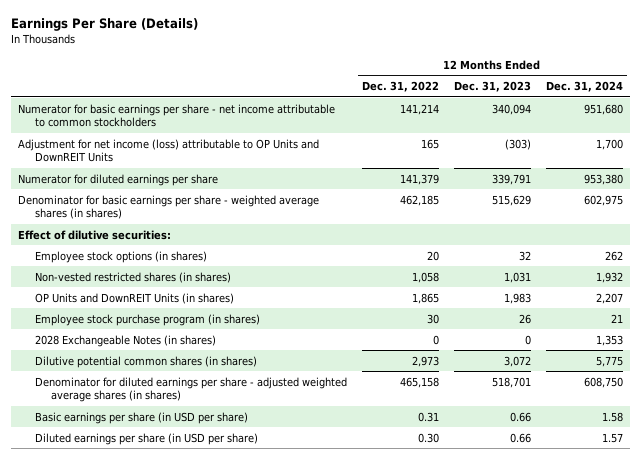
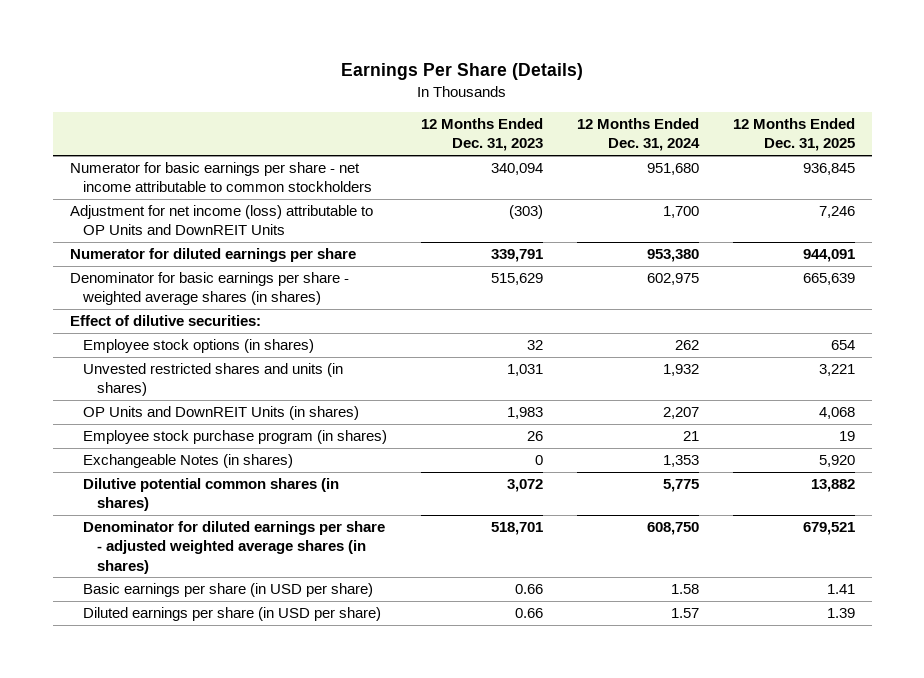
[361,81,439,93] Dec. 31, 2022 -> none
none -> [732,118,855,152] 12 Months Ended Dec. 31, 2025
[34,271,231,283] Non-vested restricted shares (in shares) -> [83,363,344,397] Unvested restricted shares and units (in shares)
[34,334,216,347] 2028 Exchangeable Notes (in shares) -> [83,454,294,469] Exchangeable Notes (in shares)

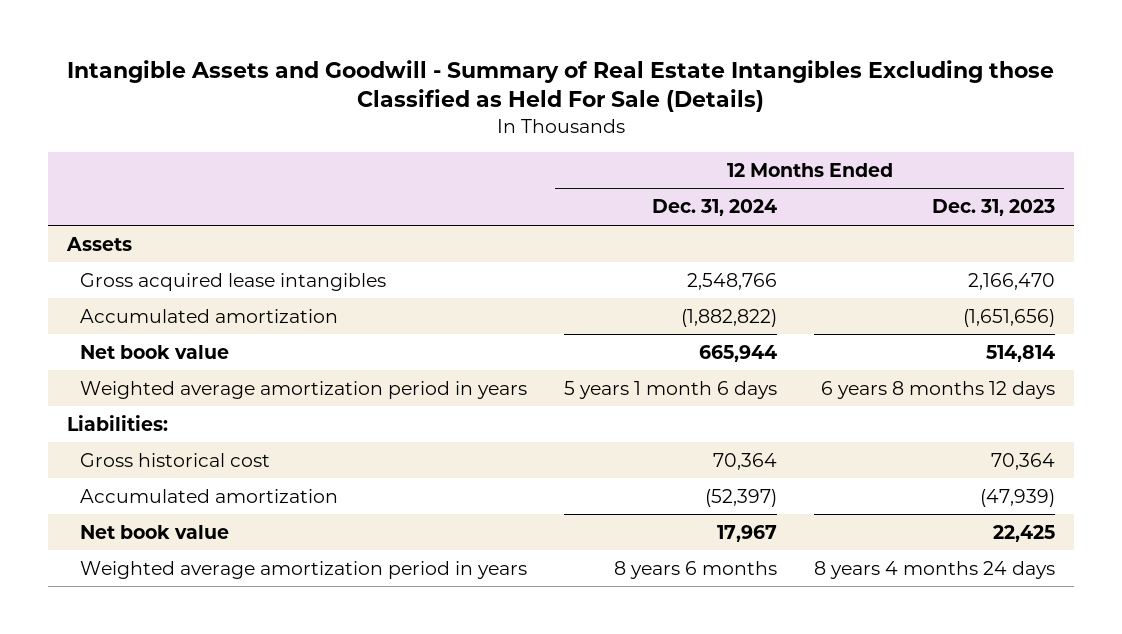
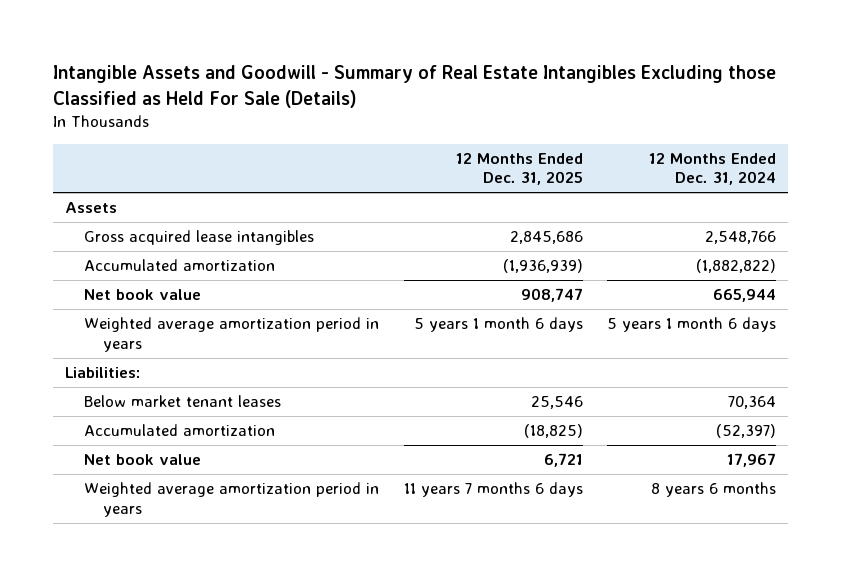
[932,199,1056,217] Dec. 31, 2023 -> none
none -> [455,152,583,186] 12 Months Ended Dec. 31, 2025
[80,452,271,467] Gross historical cost -> [84,395,282,408] Below market tenant leases

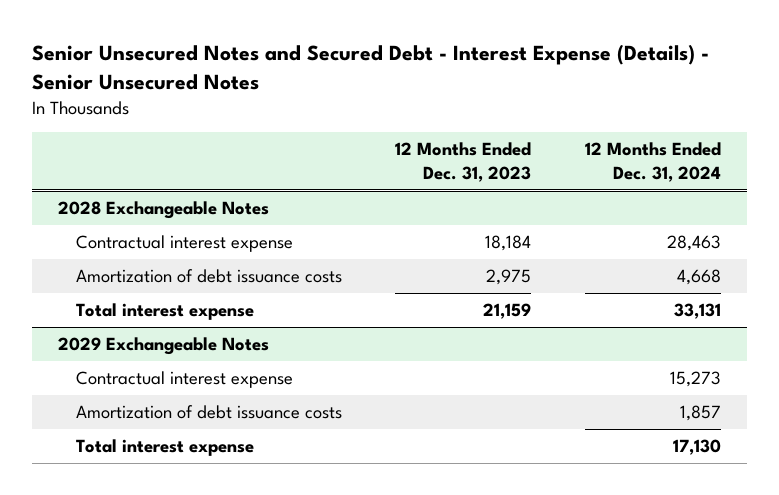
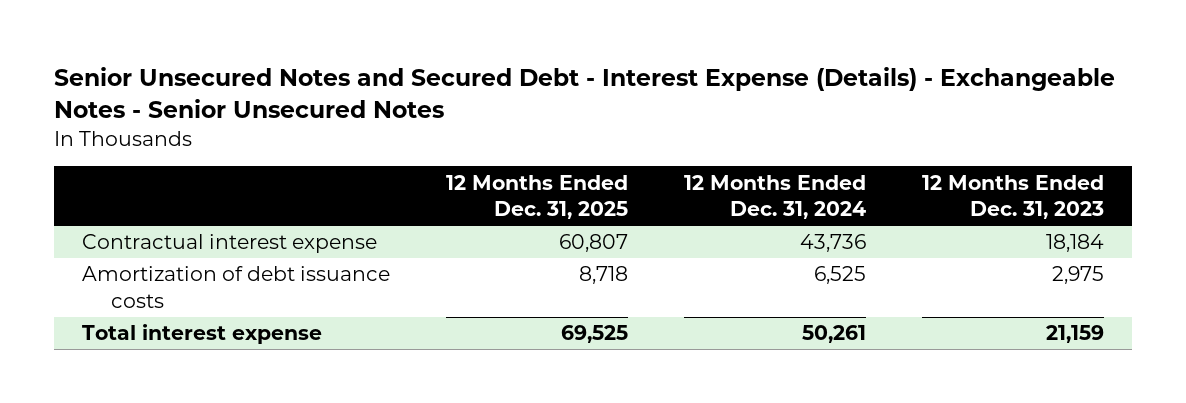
[31,44,709,90] Senior Unsecured Notes and Secured Debt - Interest Expense (Details) - Senior Unsecured Notes -> [54,67,1116,119] Senior Unsecured Notes and Secured Debt - Interest Expense (Details) - Exchangeable Notes - Senior Unsecured Notes
none -> [445,174,628,220] 12 Months Ended Dec. 31, 2025
[58,200,270,219] 2028 Exchangeable Notes -> none
[58,336,270,355] 2029 Exchangeable Notes -> none
[76,370,294,388] Contractual interest expense -> none
[76,404,343,419] Amortization of debt issuance costs -> none
[76,438,255,456] Total interest expense -> none
[666,234,721,251] 28,463 -> [799,234,866,253] 43,736
[676,268,721,285] 4,668 -> [813,266,866,285] 6,525
[673,302,721,319] 33,131 -> [801,325,866,344] 50,261

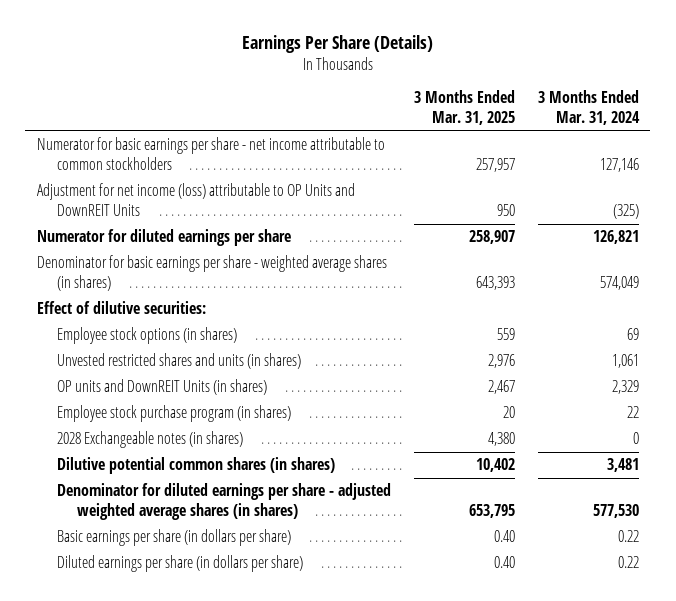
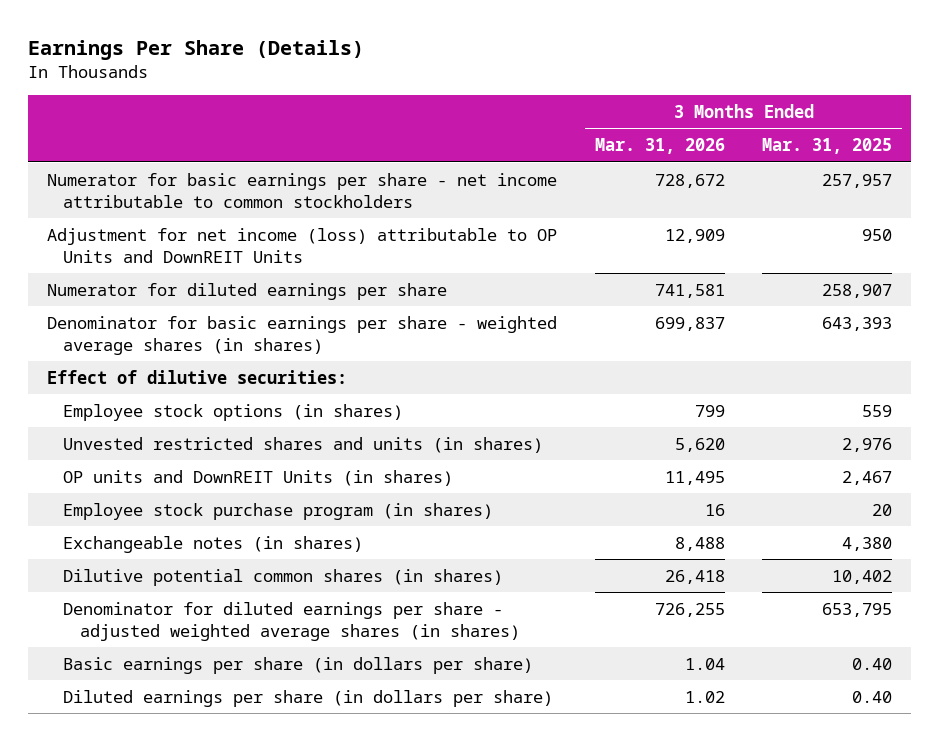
[537,90,640,125] 3 Months Ended Mar. 31, 2024 -> none
none -> [594,138,725,155] Mar. 31, 2026
[56,431,243,449] 2028 Exchangeable notes (in shares) -> [63,535,364,553] Exchangeable notes (in shares)

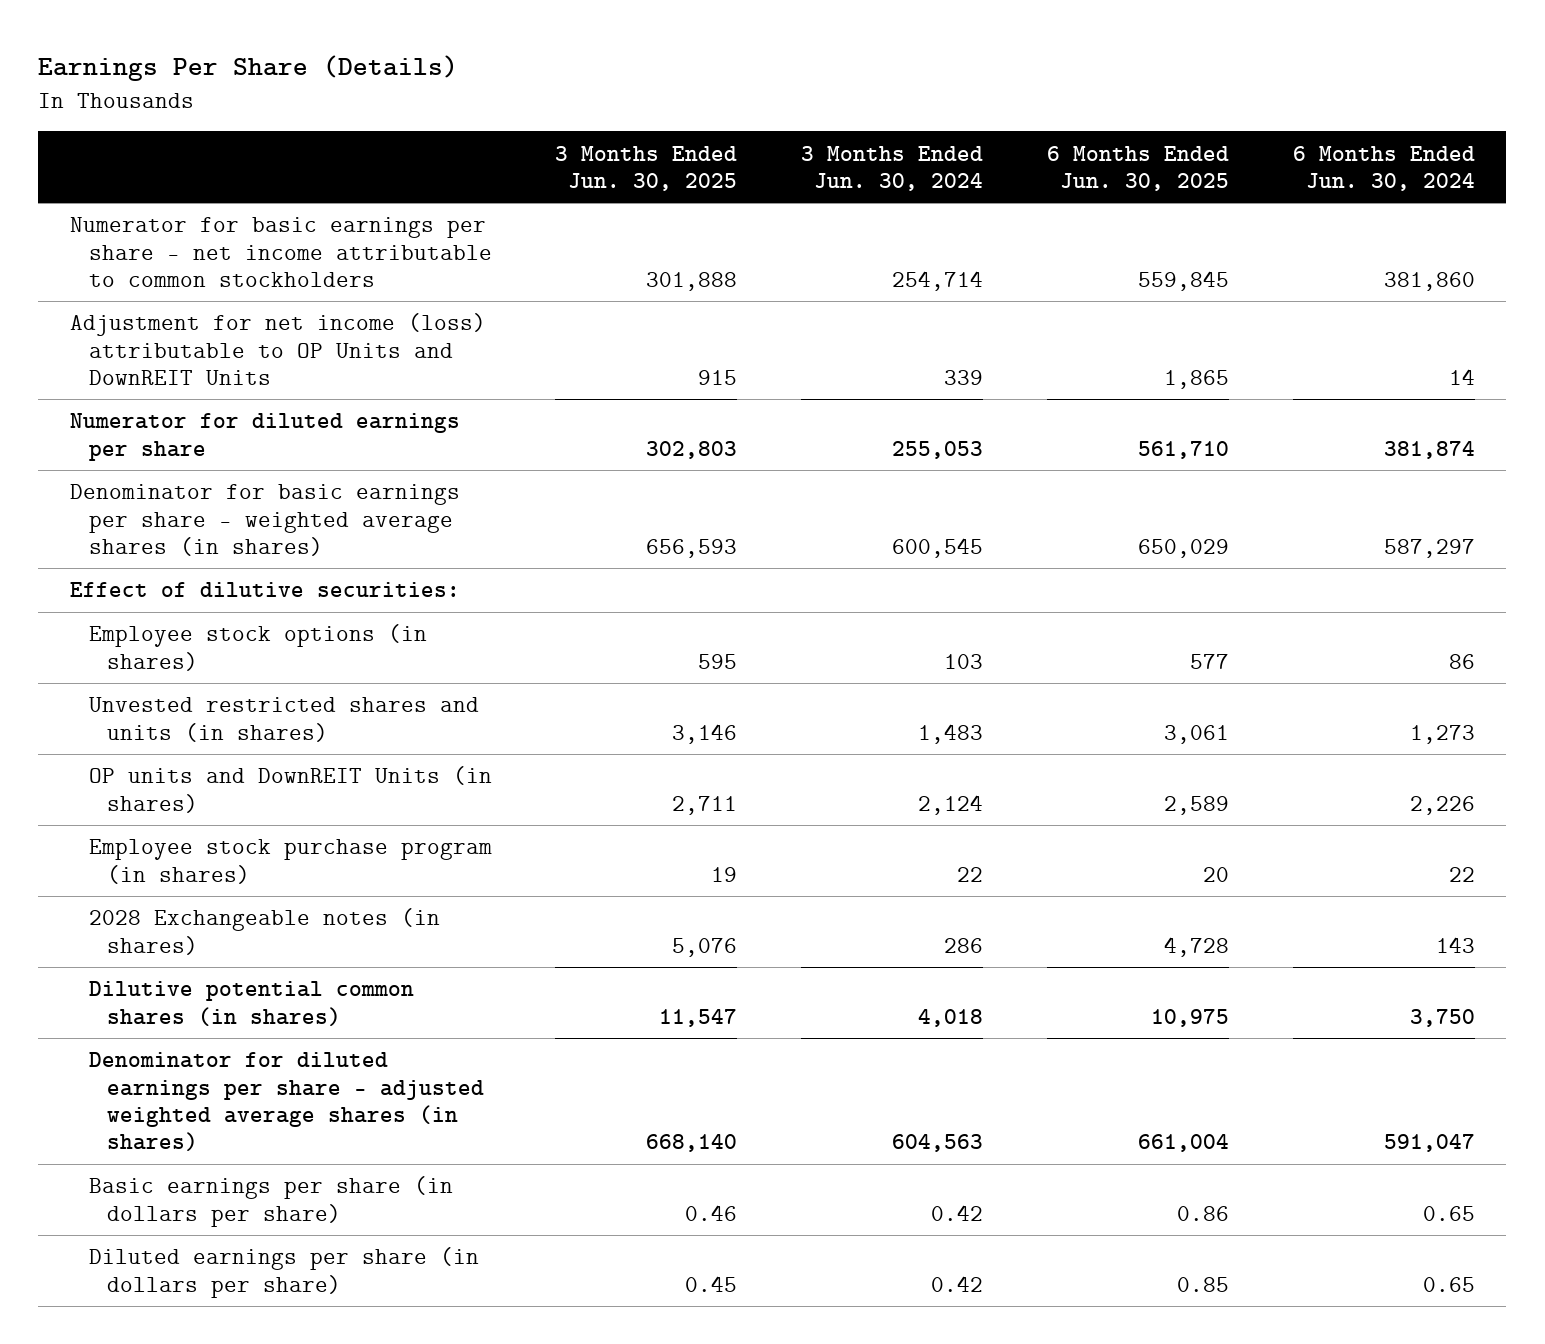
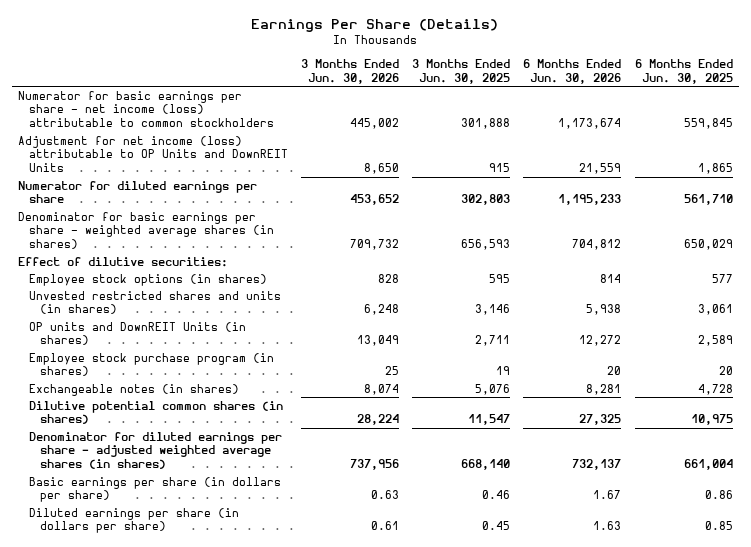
[801,145,984,191] 3 Months Ended Jun. 30, 2024 -> none
[1292,145,1475,191] 6 Months Ended Jun. 30, 2024 -> none
none -> [301,59,400,84] 3 Months Ended Jun. 30, 2026
none -> [523,59,622,84] 6 Months Ended Jun. 30, 2026
[70,217,492,287] Numerator for basic earnings per share - net income attributable to common stockholders -> [18,90,275,128] Numerator for basic earnings per share - net income (loss) attributable to common stockholders
[88,908,440,955] 2028 Exchangeable notes (in shares) -> [29,383,240,396] Exchangeable notes (in shares)

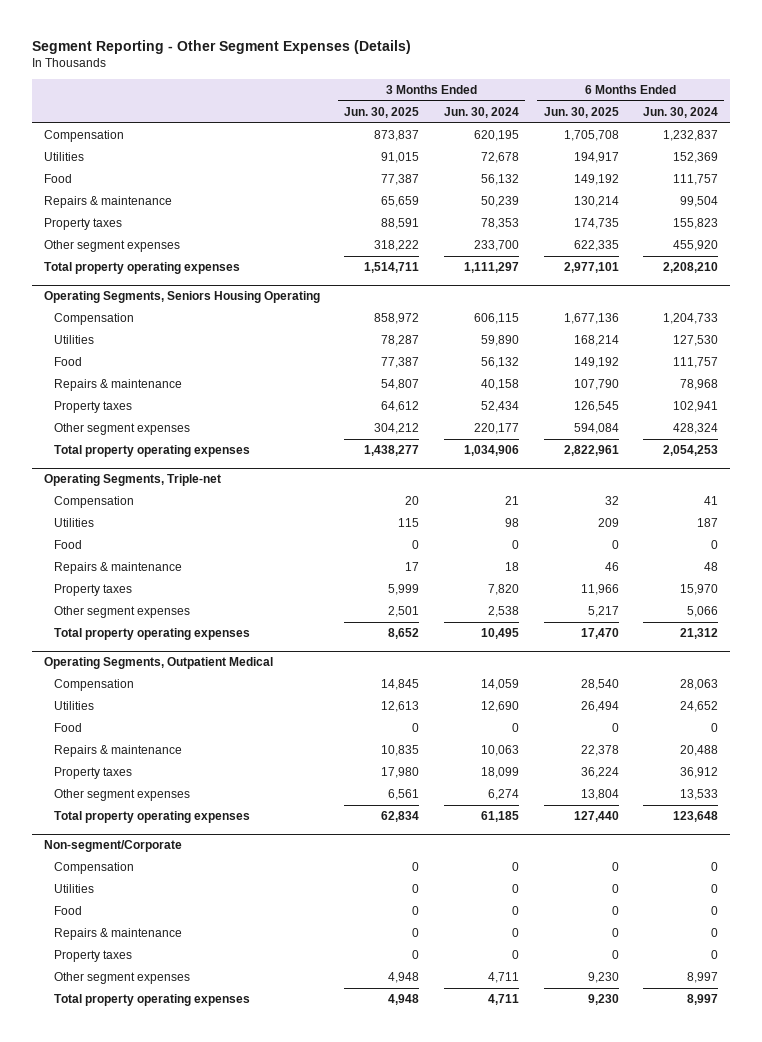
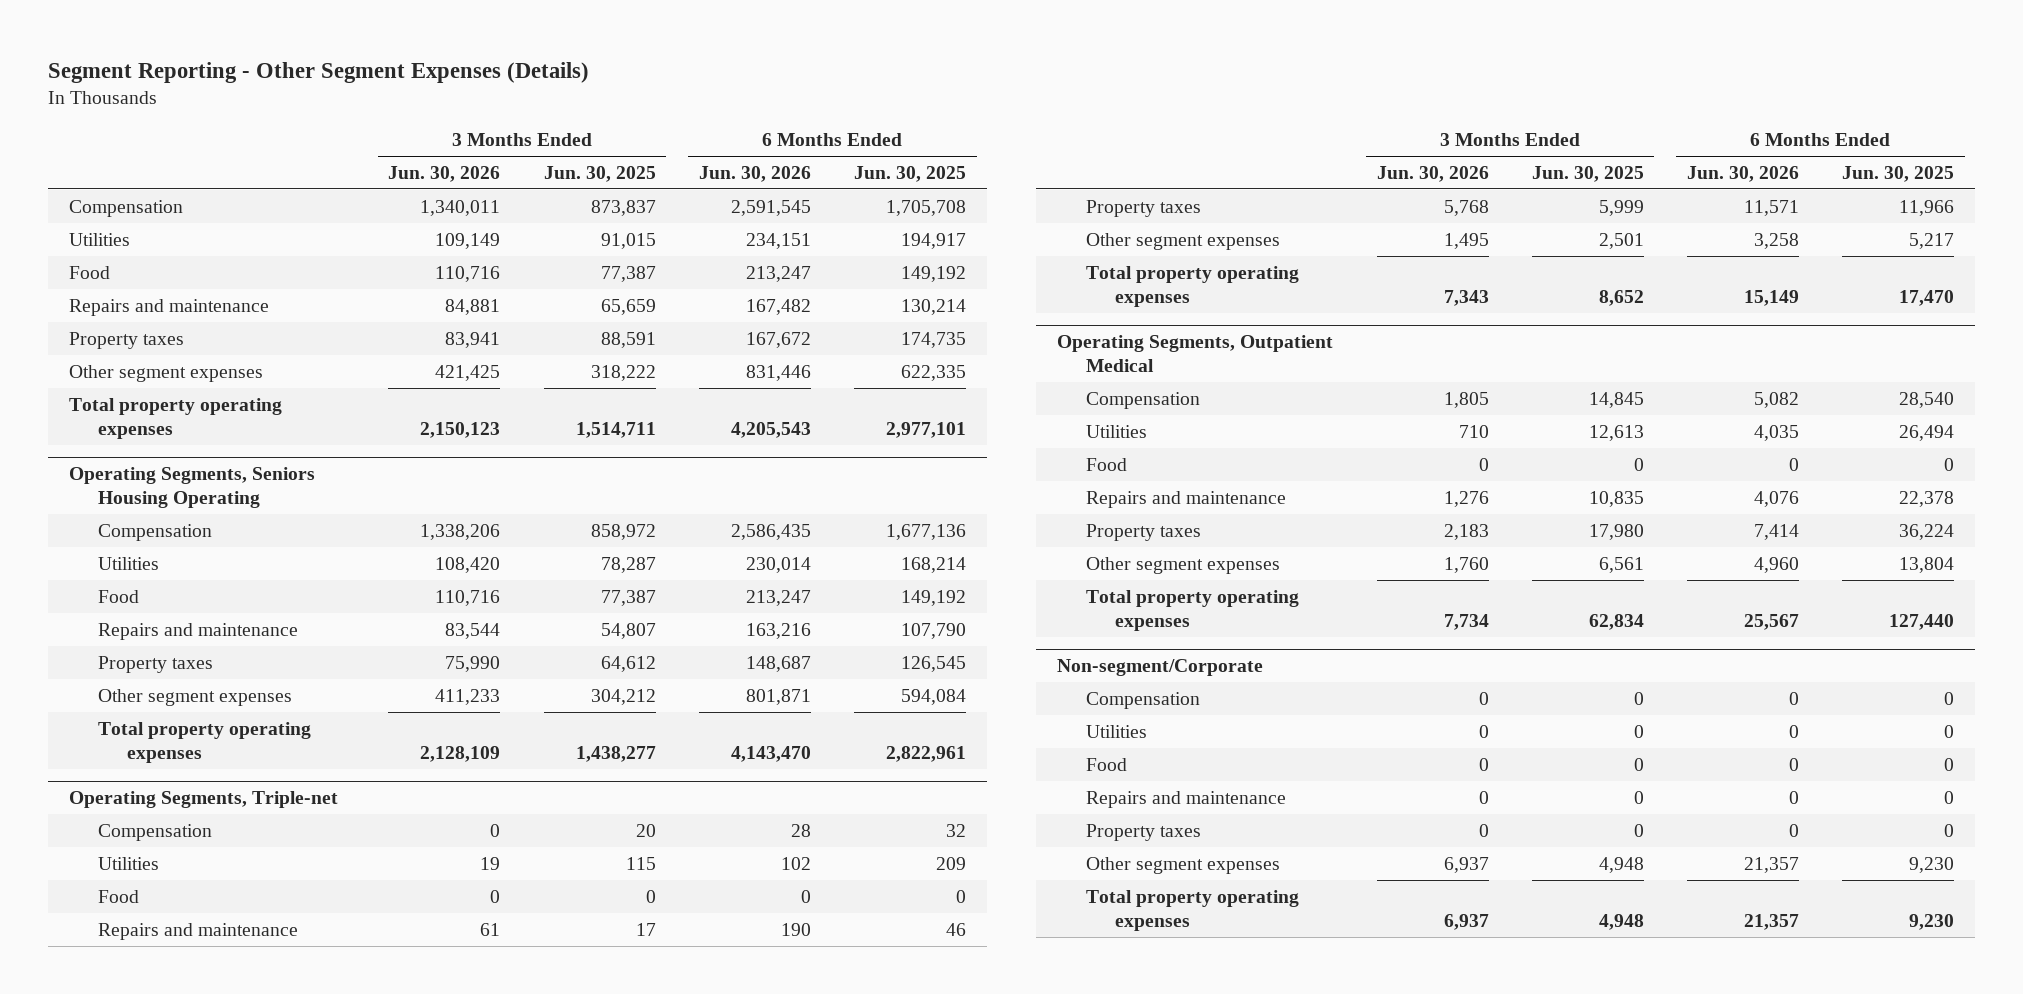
[444,106,520,118] Jun. 30, 2024 -> none
[643,106,719,118] Jun. 30, 2024 -> none
none -> [388,165,501,182] Jun. 30, 2026
none -> [698,165,811,182] Jun. 30, 2026
[43,196,172,209] Repairs & maintenance -> [69,298,270,316] Repairs and maintenance
[53,379,182,392] Repairs & maintenance -> [98,622,299,640] Repairs and maintenance
[53,562,182,575] Repairs & maintenance -> [98,922,299,940] Repairs and maintenance
[53,745,182,758] Repairs & maintenance -> [1086,490,1287,508] Repairs and maintenance
[53,928,182,941] Repairs & maintenance -> [1086,790,1287,808] Repairs and maintenance

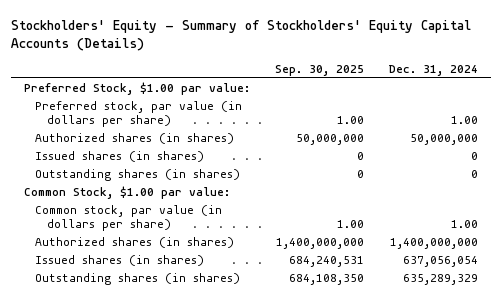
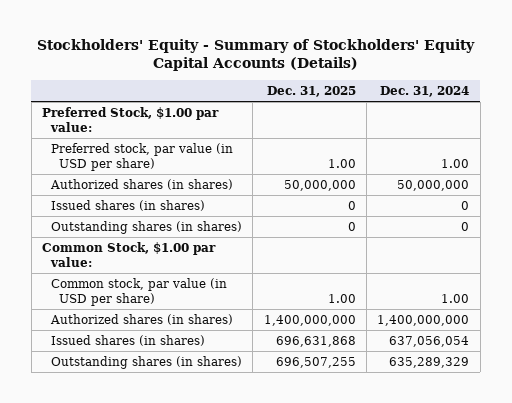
[275,64,365,76] Sep. 30, 2025 -> none
none -> [266,86,356,98] Dec. 31, 2025
[35,101,243,128] Preferred stock, par value (in dollars per share) -> [50,142,233,172] Preferred stock, par value (in USD per share)
[35,205,223,232] Common stock, par value (in dollars per share) -> [50,277,227,307] Common stock, par value (in USD per share)

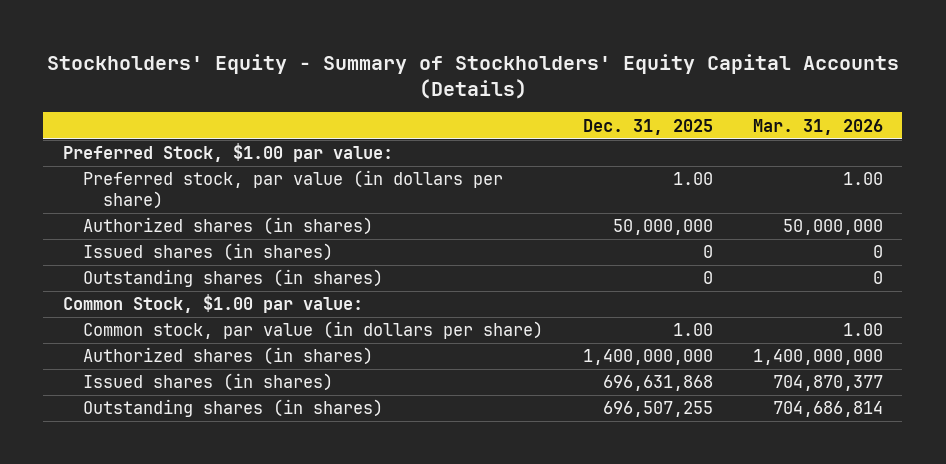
[380,86,470,98] Dec. 31, 2024 -> none
none -> [752,118,883,135] Mar. 31, 2026
[50,142,233,172] Preferred stock, par value (in USD per share) -> [83,170,504,209] Preferred stock, par value (in dollars per share)
[50,277,227,307] Common stock, par value (in USD per share) -> [83,321,544,340] Common stock, par value (in dollars per share)

